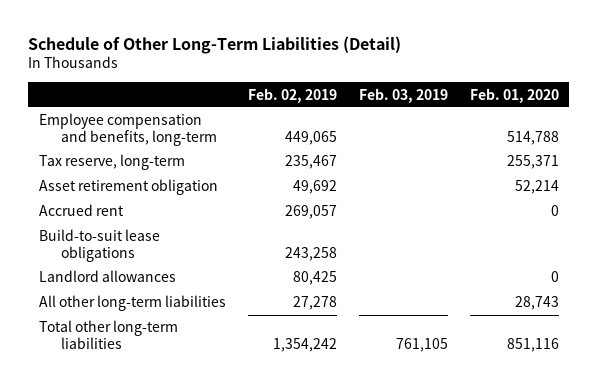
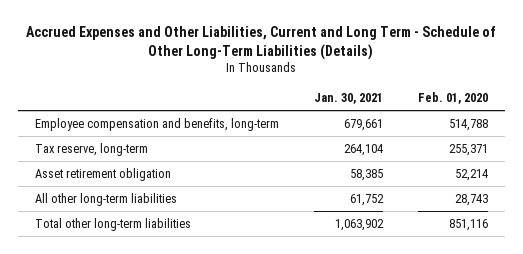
[28,35,402,54] Schedule of Other Long-Term Liabilities (Detail) -> [26,25,497,60] Accrued Expenses and Other Liabilities, Current and Long Term - Schedule of Other Long-Term Liabilities (Details)
[247,87,337,103] Feb. 02, 2019 -> none
[358,87,448,103] Feb. 03, 2019 -> none
none -> [313,92,383,104] Jan. 30, 2021
[39,204,125,217] Accrued rent -> none
[39,229,161,262] Build-to-suit lease obligations -> none
[39,270,177,283] Landlord allowances -> none

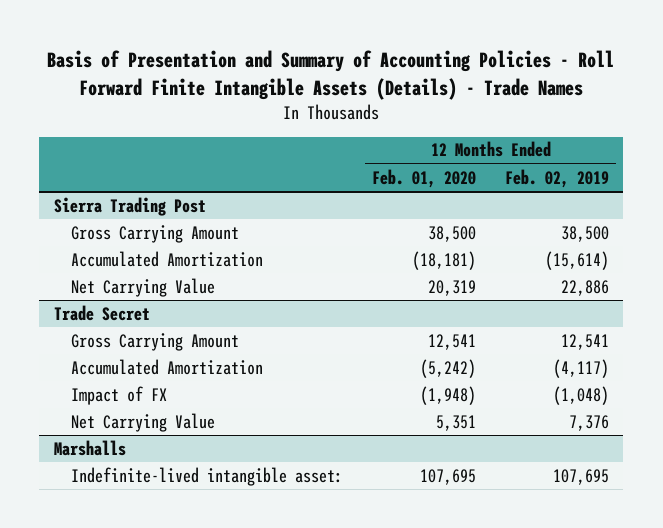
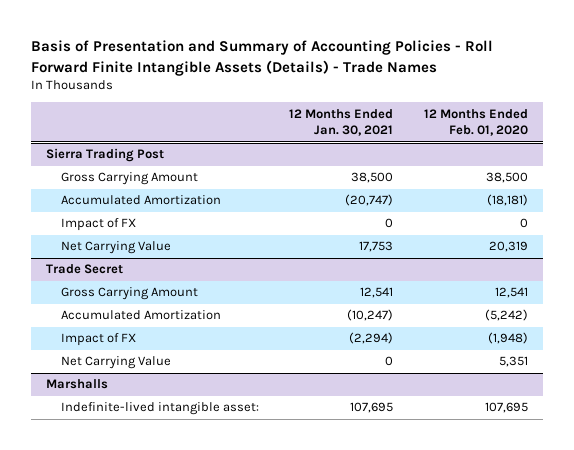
[504,168,609,188] Feb. 02, 2019 -> none
none -> [289,108,394,137] 12 Months Ended Jan. 30, 2021
none -> [60,218,136,232] Impact of FX

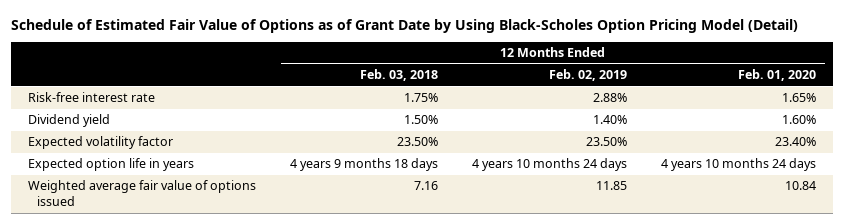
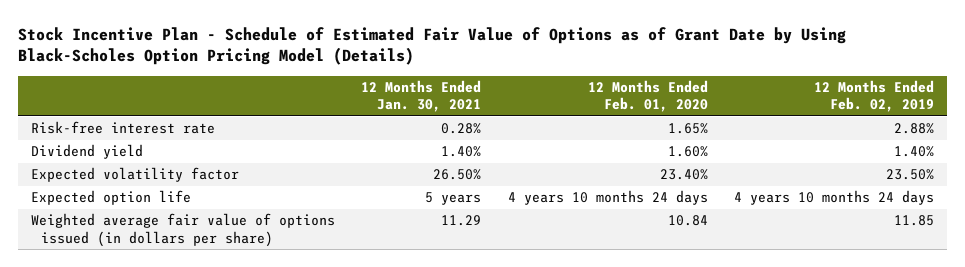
[10,18,798,33] Schedule of Estimated Fair Value of Options as of Grant Date by Using Black-Scholes Option Pricing Model (Detail) -> [17,26,846,66] Stock Incentive Plan - Schedule of Estimated Fair Value of Options as of Grant Date by Using Black-Scholes Option Pricing Model (Details)
[359,69,438,82] Feb. 03, 2018 -> none
none -> [361,79,482,113] 12 Months Ended Jan. 30, 2021
[27,158,194,172] Expected option life in years -> [30,190,191,206] Expected option life
[27,180,256,207] Weighted average fair value of options issued -> [30,213,335,247] Weighted average fair value of options issued (in dollars per share)

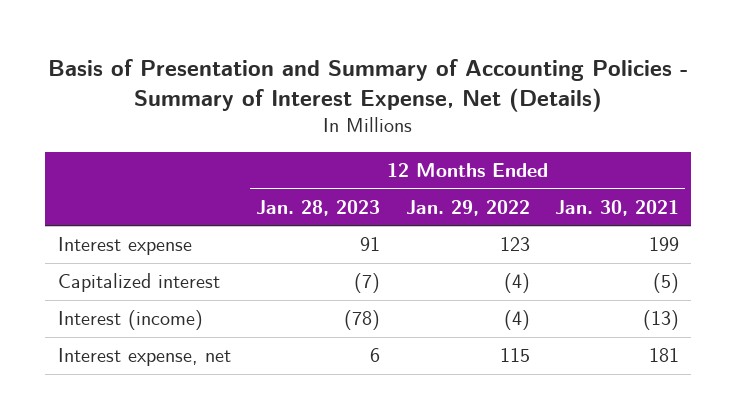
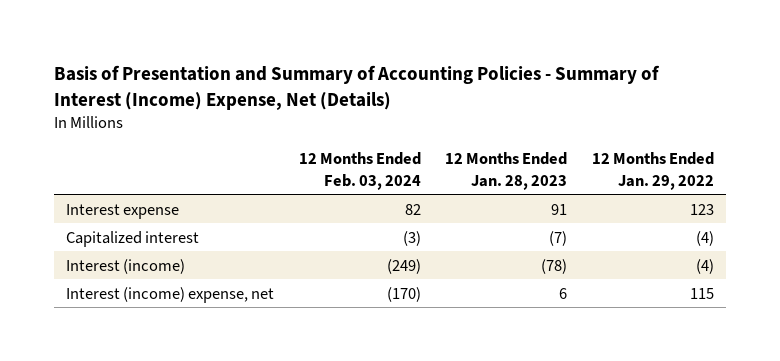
[48,58,689,113] Basis of Presentation and Summary of Accounting Policies - Summary of Interest Expense, Net (Details) -> [53,64,660,110] Basis of Presentation and Summary of Accounting Policies - Summary of Interest (Income) Expense, Net (Details)
[554,199,679,216] Jan. 30, 2021 -> none
none -> [298,152,421,190] 12 Months Ended Feb. 03, 2024
[58,348,232,367] Interest expense, net -> [66,286,275,303] Interest (income) expense, net

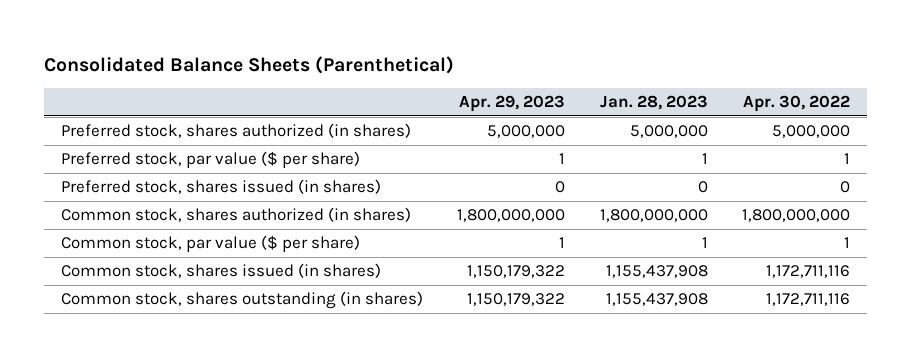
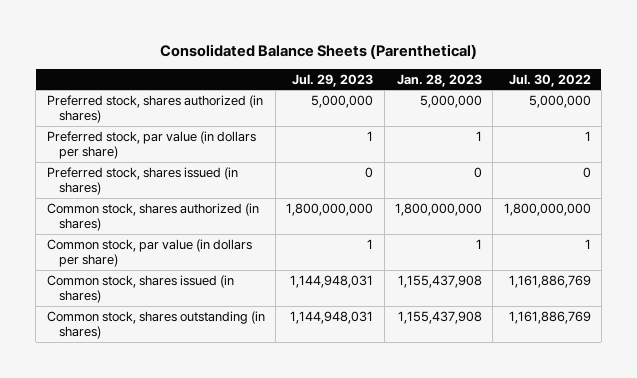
[459,95,566,113] Apr. 29, 2023 -> none
[742,95,850,113] Apr. 30, 2022 -> none
none -> [292,73,374,87] Jul. 29, 2023
none -> [508,73,591,87] Jul. 30, 2022
[61,151,361,169] Preferred stock, par value ($ per share) -> [46,130,256,160] Preferred stock, par value (in dollars per share)
[61,235,361,253] Common stock, par value ($ per share) -> [46,238,252,268] Common stock, par value (in dollars per share)

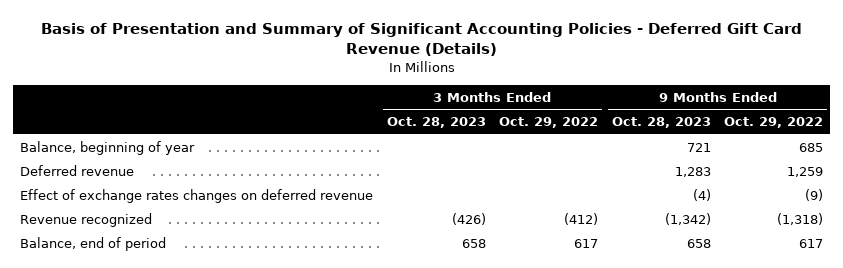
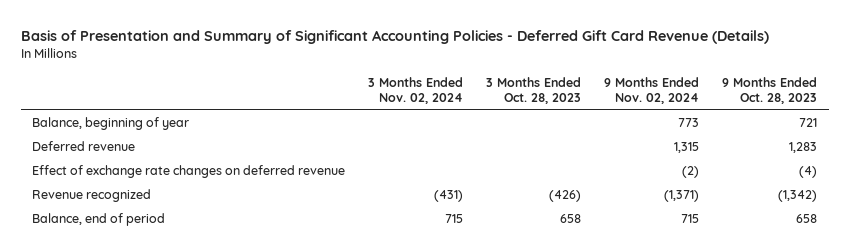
[499,117,599,129] Oct. 29, 2022 -> none
[724,117,824,129] Oct. 29, 2022 -> none
none -> [368,76,464,105] 3 Months Ended Nov. 02, 2024
none -> [604,76,700,105] 9 Months Ended Nov. 02, 2024
[20,188,374,203] Effect of exchange rates changes on deferred revenue -> [32,165,346,179] Effect of exchange rate changes on deferred revenue

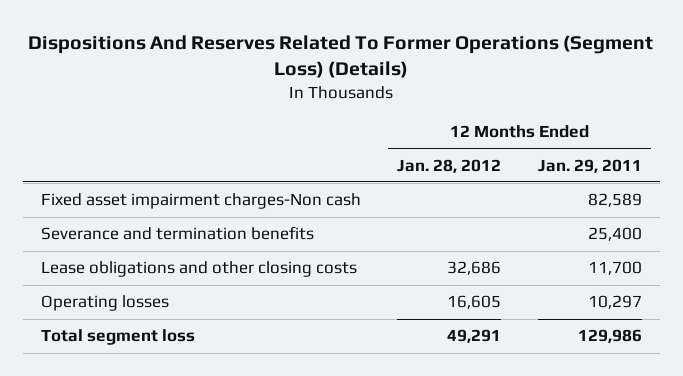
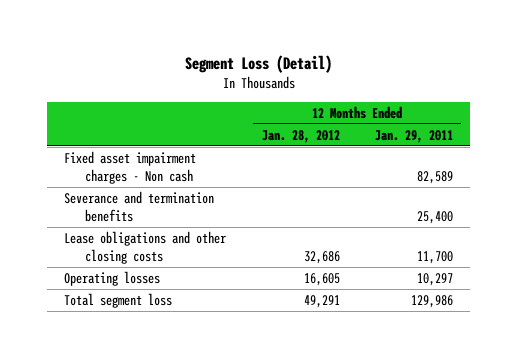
[28,34,654,79] Dispositions And Reserves Related To Former Operations (Segment Loss) (Details) -> [184,54,332,73] Segment Loss (Detail)
[40,193,361,210] Fixed asset impairment charges-Non cash -> [64,150,197,184] Fixed asset impairment charges - Non cash

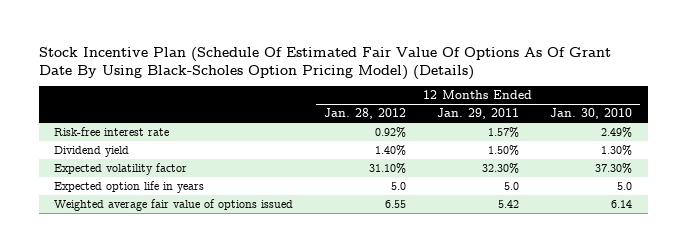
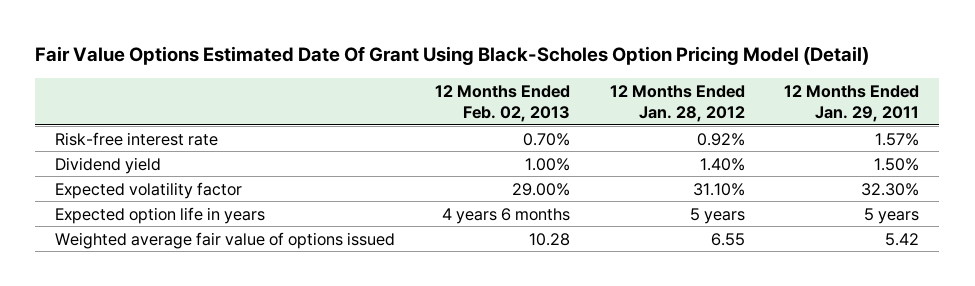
[38,46,611,80] Stock Incentive Plan (Schedule Of Estimated Fair Value Of Options As Of Grant Date By Using Black-Scholes Option Pricing Model) (Details) -> [35,46,870,66] Fair Value Options Estimated Date Of Grant Using Black-Scholes Option Pricing Model (Detail)
[550,108,633,120] Jan. 30, 2010 -> none
none -> [434,84,570,122] 12 Months Ended Feb. 02, 2013
[391,182,407,191] 5.0 -> [689,207,745,224] 5 years
[504,182,520,191] 5.0 -> [864,207,920,224] 5 years

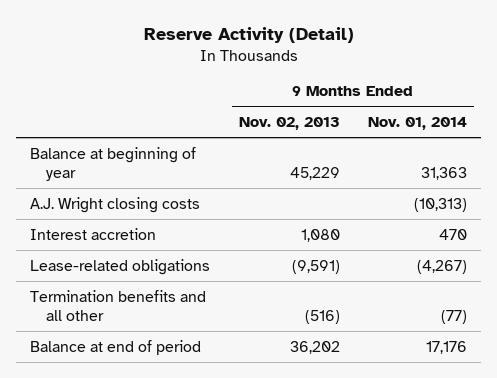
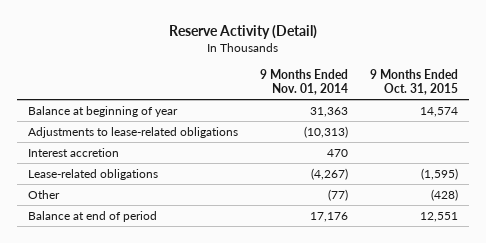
[238,117,340,131] Nov. 02, 2013 -> none
none -> [370,68,459,96] 9 Months Ended Oct. 31, 2015
[30,196,201,213] A.J. Wright closing costs -> [28,126,239,138] Adjustments to lease-related obligations
[30,289,207,321] Termination benefits and all other -> [28,189,61,199] Other

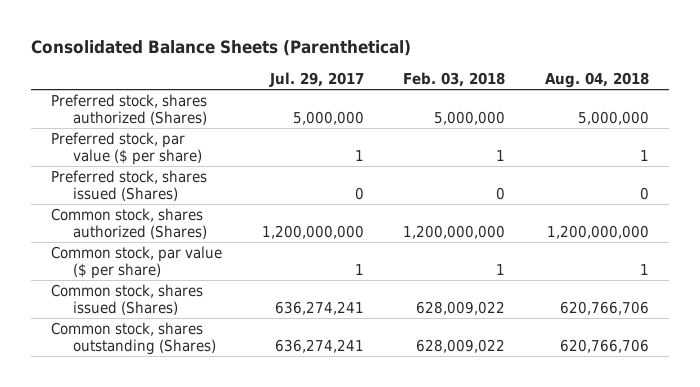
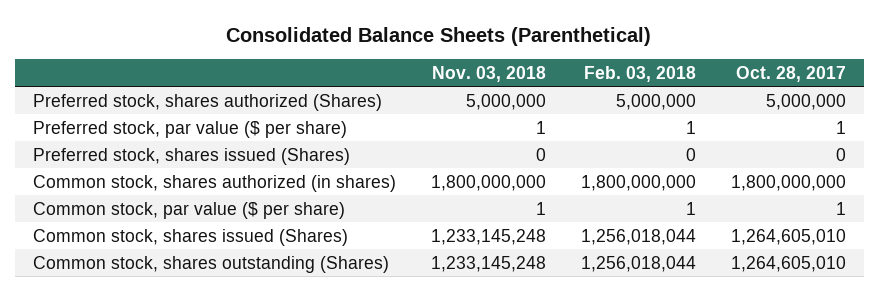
[268,71,364,87] Jul. 29, 2017 -> none
[544,71,649,88] Aug. 04, 2018 -> none
none -> [431,65,546,82] Nov. 03, 2018
none -> [736,65,847,82] Oct. 28, 2017
[50,207,207,240] Common stock, shares authorized (Shares) -> [32,174,396,192] Common stock, shares authorized (in shares)
[403,225,506,240] 1,200,000,000 -> [581,174,697,191] 1,800,000,000
[416,301,506,316] 628,009,022 -> [581,228,697,245] 1,256,018,044
[416,339,506,354] 628,009,022 -> [581,255,697,272] 1,256,018,044

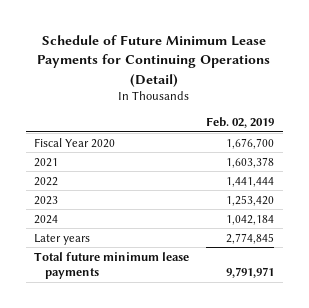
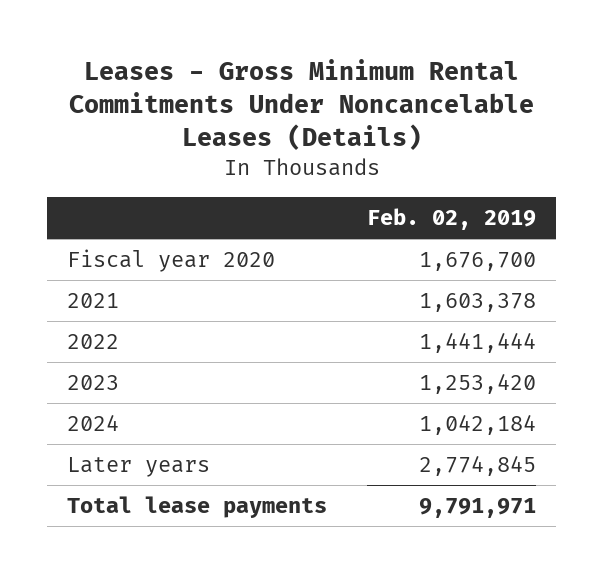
[37,35,271,87] Schedule of Future Minimum Lease Payments for Continuing Operations (Detail) -> [68,59,534,151] Leases - Gross Minimum Rental Commitments Under Noncancelable Leases (Details)
[34,137,116,148] Fiscal Year 2020 -> [67,249,276,273] Fiscal year 2020
[34,251,190,280] Total future minimum lease payments -> [67,496,328,519] Total lease payments

